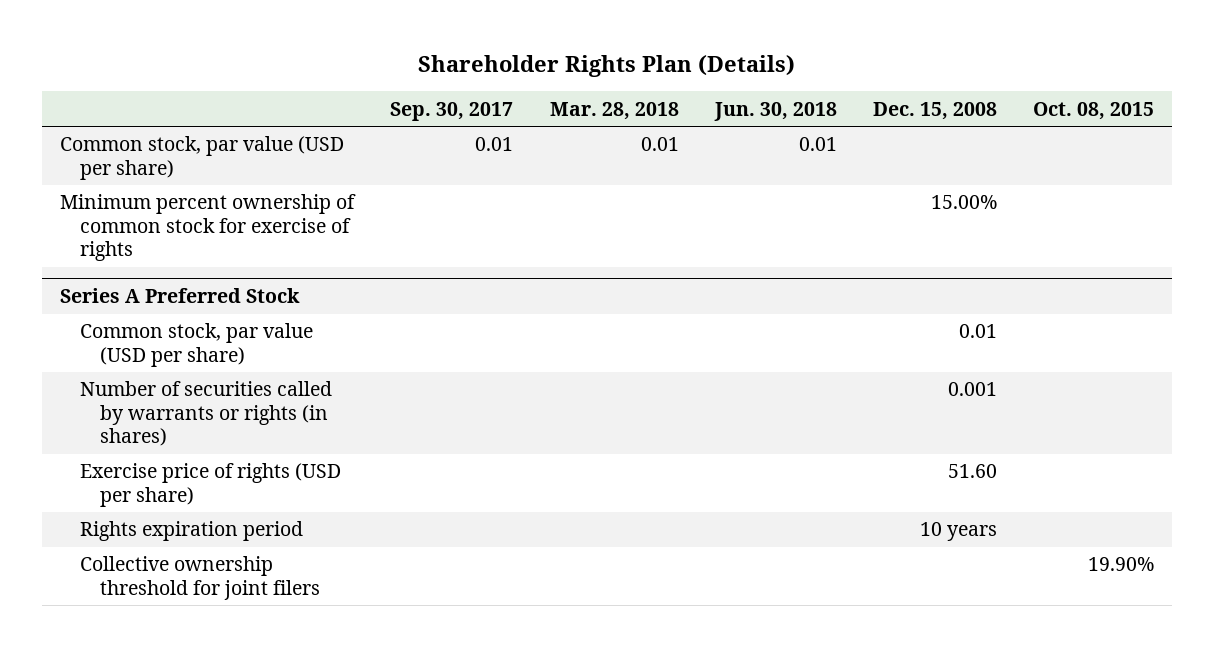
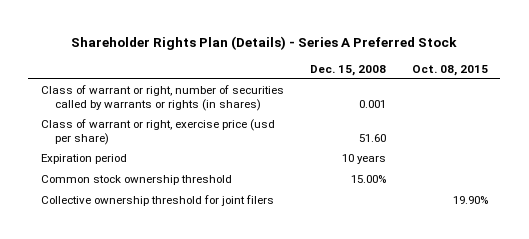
[418,55,796,78] Shareholder Rights Plan (Details) -> [71,35,458,50] Shareholder Rights Plan (Details) - Series A Preferred Stock
[390,101,514,121] Sep. 30, 2017 -> none
[549,101,679,120] Mar. 28, 2018 -> none
[713,101,837,121] Jun. 30, 2018 -> none
[60,136,345,180] Common stock, par value (USD per share) -> none
[60,194,357,262] Minimum percent ownership of common stock for exercise of rights -> none
[60,288,301,304] Series A Preferred Stock -> none
[80,323,314,367] Common stock, par value (USD per share) -> none
[80,381,333,447] Number of securities called by warrants or rights (in shares) -> [41,85,285,112] Class of warrant or right, number of securities called by warrants or rights (in shares)
[80,463,342,507] Exercise price of rights (USD per share) -> [41,119,276,146] Class of warrant or right, exercise price (usd per share)
[80,521,304,542] Rights expiration period -> [41,154,128,165] Expiration period
none -> [41,175,233,186] Common stock ownership threshold

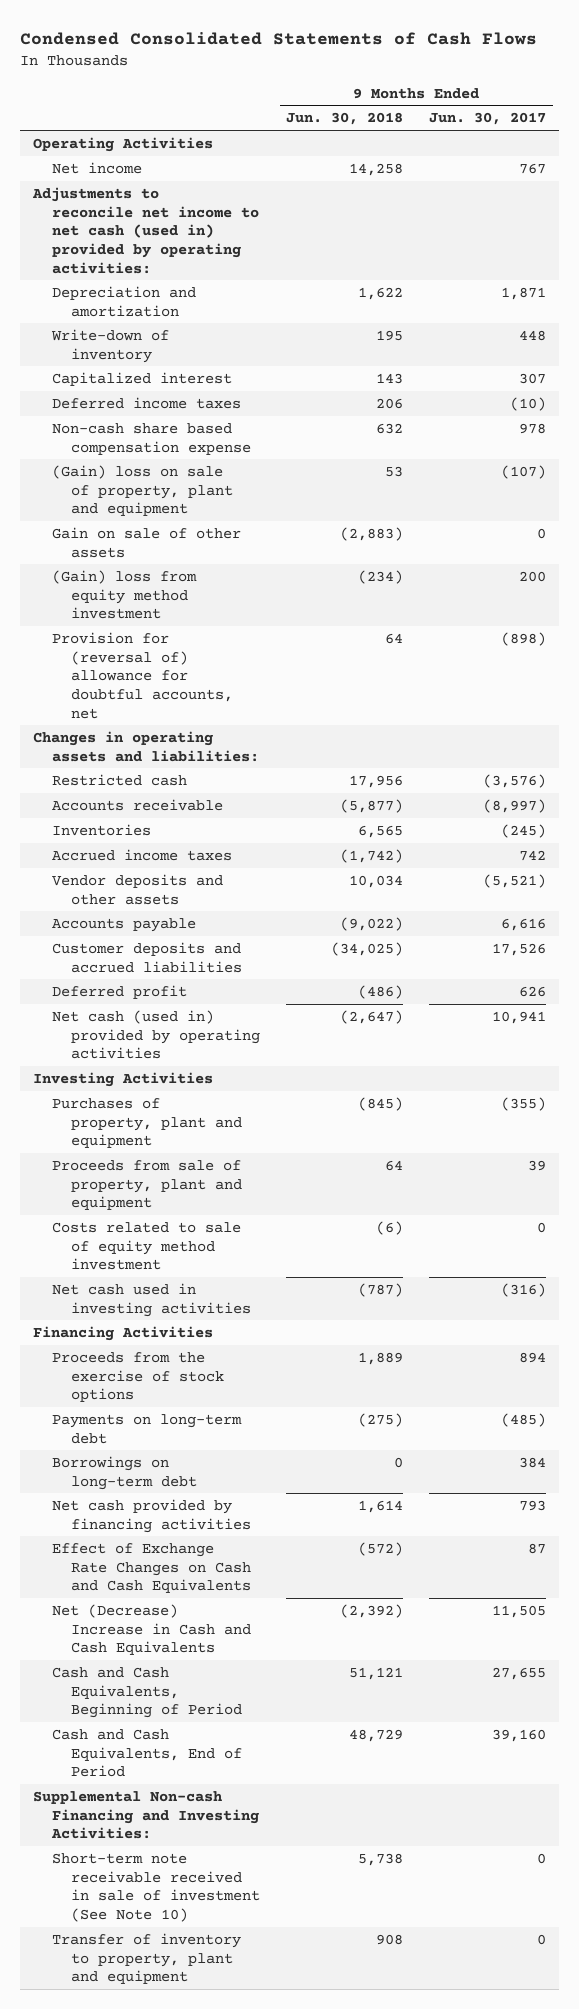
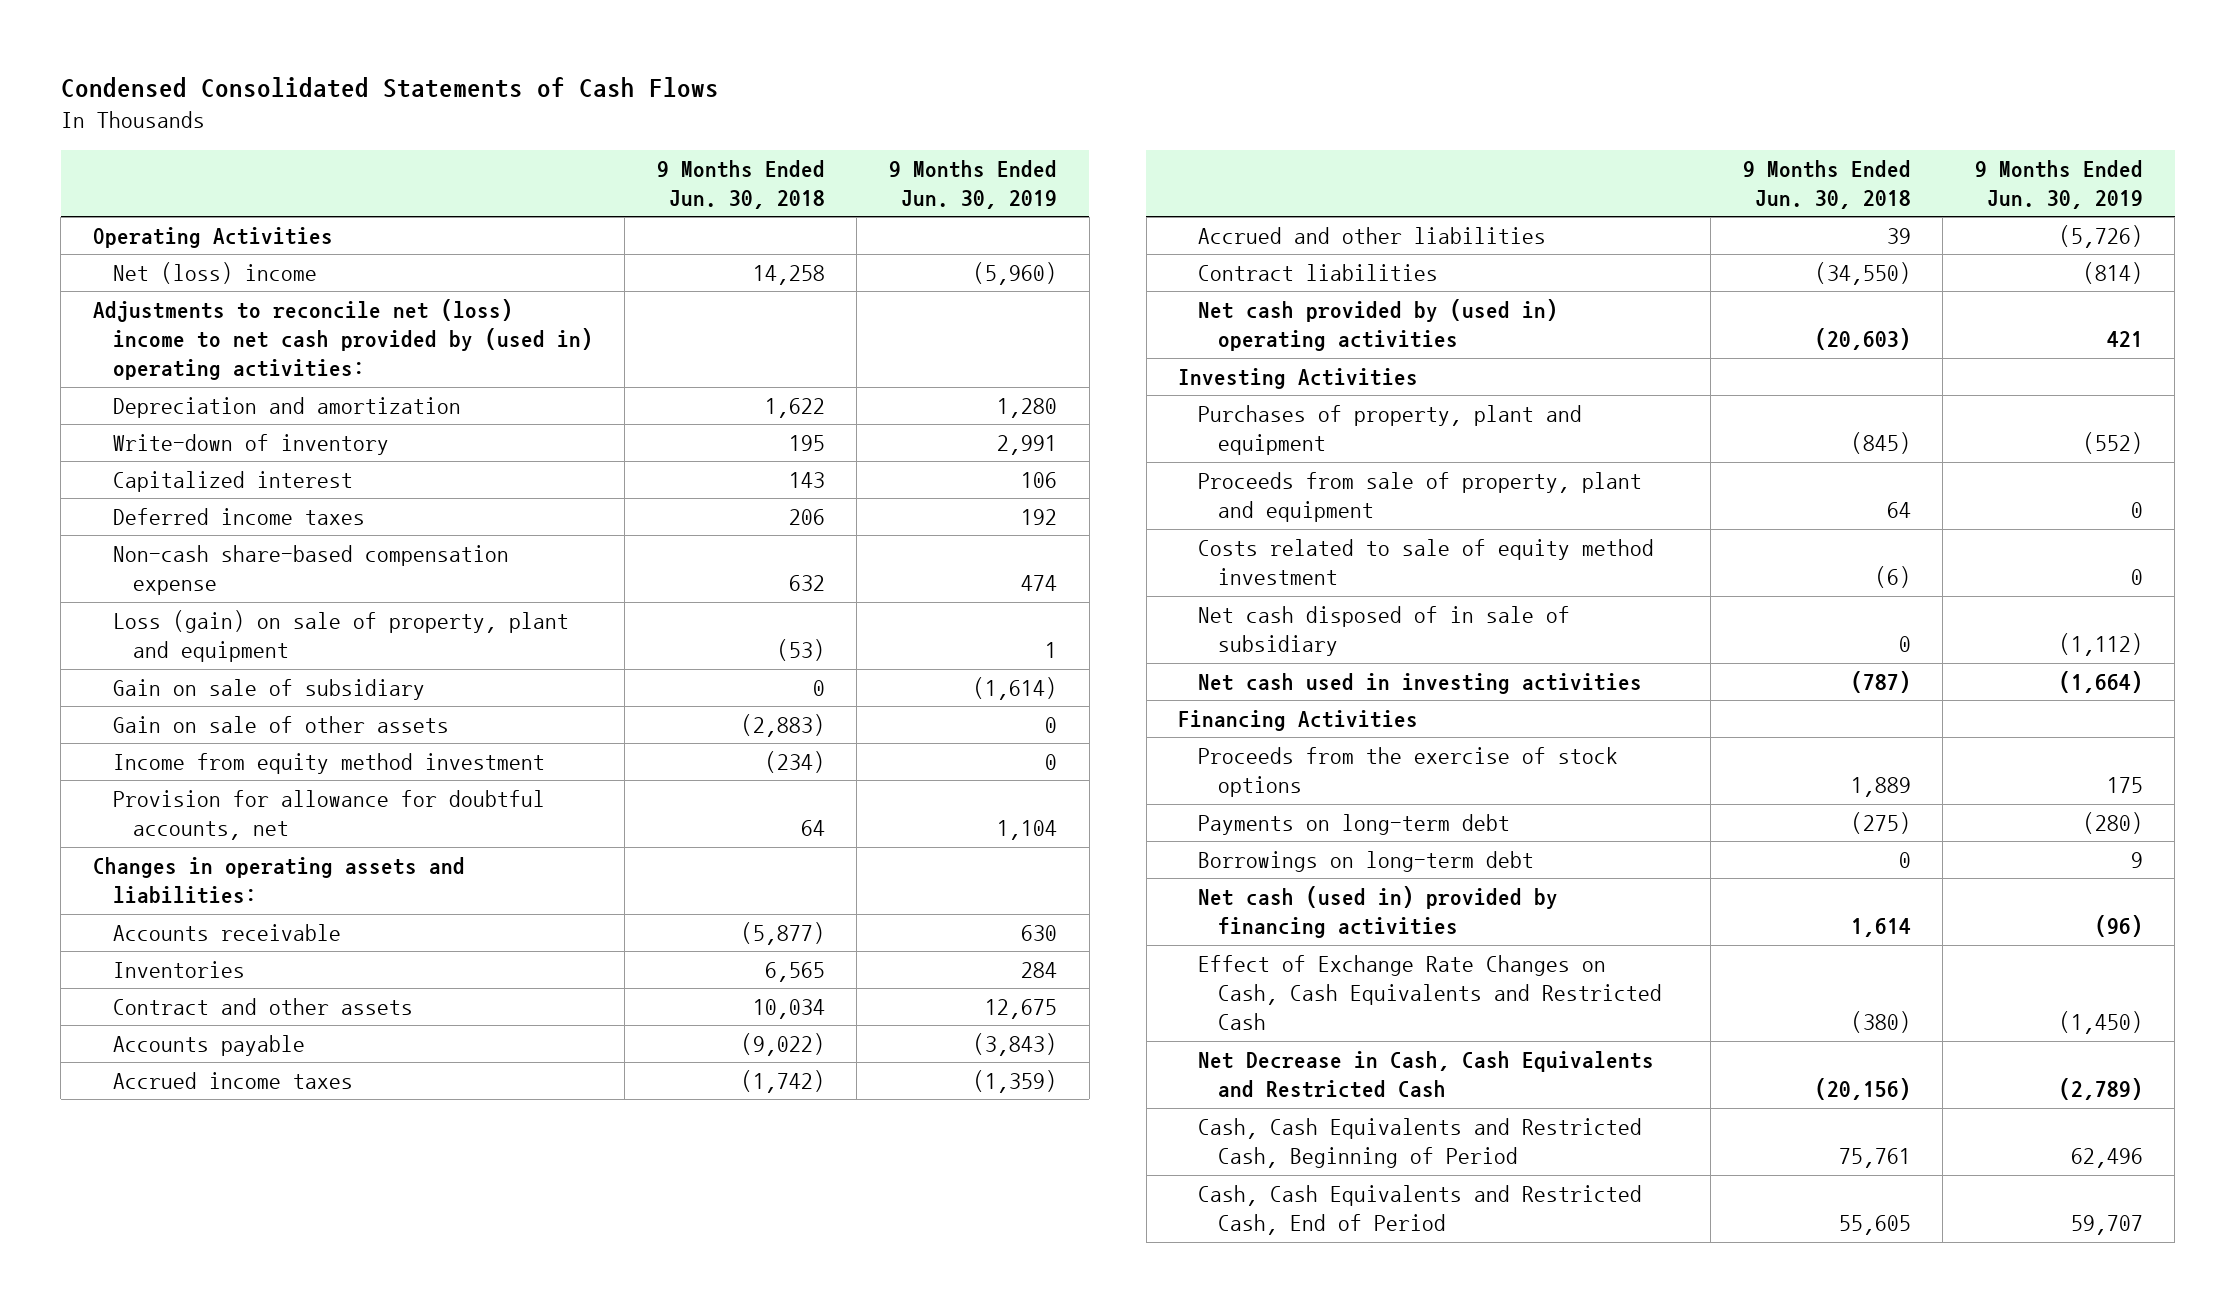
[429,112,547,126] Jun. 30, 2017 -> none
none -> [889,159,1058,210] 9 Months Ended Jun. 30, 2019
[51,161,142,174] Net income -> [112,261,317,284] Net (loss) income
[31,186,259,274] Adjustments to reconcile net income to net cash (used in) provided by operating activities: -> [92,298,593,381] Adjustments to reconcile net (loss) income to net cash provided by (used in) operating activities:
[51,422,252,455] Non-cash share based compensation expense -> [112,544,509,596] Non-cash share-based compensation expense
[51,464,234,517] (Gain) loss on sale of property, plant and equipment -> [112,609,569,663] Loss (gain) on sale of property, plant and equipment
[385,465,404,477] 53 -> [776,639,825,662] (53)
none -> [112,678,425,700] Gain on sale of subsidiary
[51,569,197,620] (Gain) loss from equity method investment -> [112,752,545,774] Income from equity method investment
[51,631,234,719] Provision for (reversal of) allowance for doubtful accounts, net -> [112,789,545,841] Provision for allowance for doubtful accounts, net
[51,773,187,786] Restricted cash -> none
[51,873,223,905] Vendor deposits and other assets -> [112,997,413,1015] Contract and other assets
[51,984,187,999] Deferred profit -> none
[51,848,232,861] Accrued income taxes -> [112,1071,353,1089] Accrued income taxes
[51,941,243,973] Customer deposits and accrued liabilities -> [1198,226,1547,244] Accrued and other liabilities
[331,941,404,956] (34,025) -> [1886,227,1911,244] 39
none -> [1198,263,1439,281] Contract liabilities
[51,1009,261,1060] Net cash (used in) provided by operating activities -> [1198,298,1559,352] Net cash provided by (used in) operating activities
[340,1009,404,1024] (2,647) -> [1814,328,1911,351] (20,603)
none -> [1198,605,1571,657] Net cash disposed of in sale of subsidiary
[32,1790,259,1840] Supplemental Non-cash Financing and Investing Activities: -> none
[51,1852,261,1922] Short-term note receivable received in sale of investment (See Note 10) -> none
[51,1932,241,1985] Transfer of inventory to property, plant and equipment -> none
[51,1498,252,1533] Net cash provided by financing activities -> [1198,885,1559,939] Net cash (used in) provided by financing activities
[51,1542,252,1594] Effect of Exchange Rate Changes on Cash and Cash Equivalents -> [1198,954,1663,1031] Effect of Exchange Rate Changes on Cash, Cash Equivalents and Restricted Cash
[358,1541,404,1556] (572) -> [1850,1011,1911,1034] (380)
[51,1603,252,1656] Net (Decrease) Increase in Cash and Cash Equivalents -> [1198,1050,1655,1099] Net Decrease in Cash, Cash Equivalents and Restricted Cash
[340,1603,404,1618] (2,392) -> [1814,1078,1911,1101] (20,156)
[51,1666,243,1719] Cash and Cash Equivalents, Beginning of Period -> [1198,1117,1643,1169] Cash, Cash Equivalents and Restricted Cash, Beginning of Period
[349,1666,404,1680] 51,121 -> [1838,1148,1911,1169] 75,761
[51,1728,243,1778] Cash and Cash Equivalents, End of Period -> [1198,1184,1643,1236] Cash, Cash Equivalents and Restricted Cash, End of Period
[349,1728,404,1742] 48,729 -> [1838,1215,1911,1236] 55,605

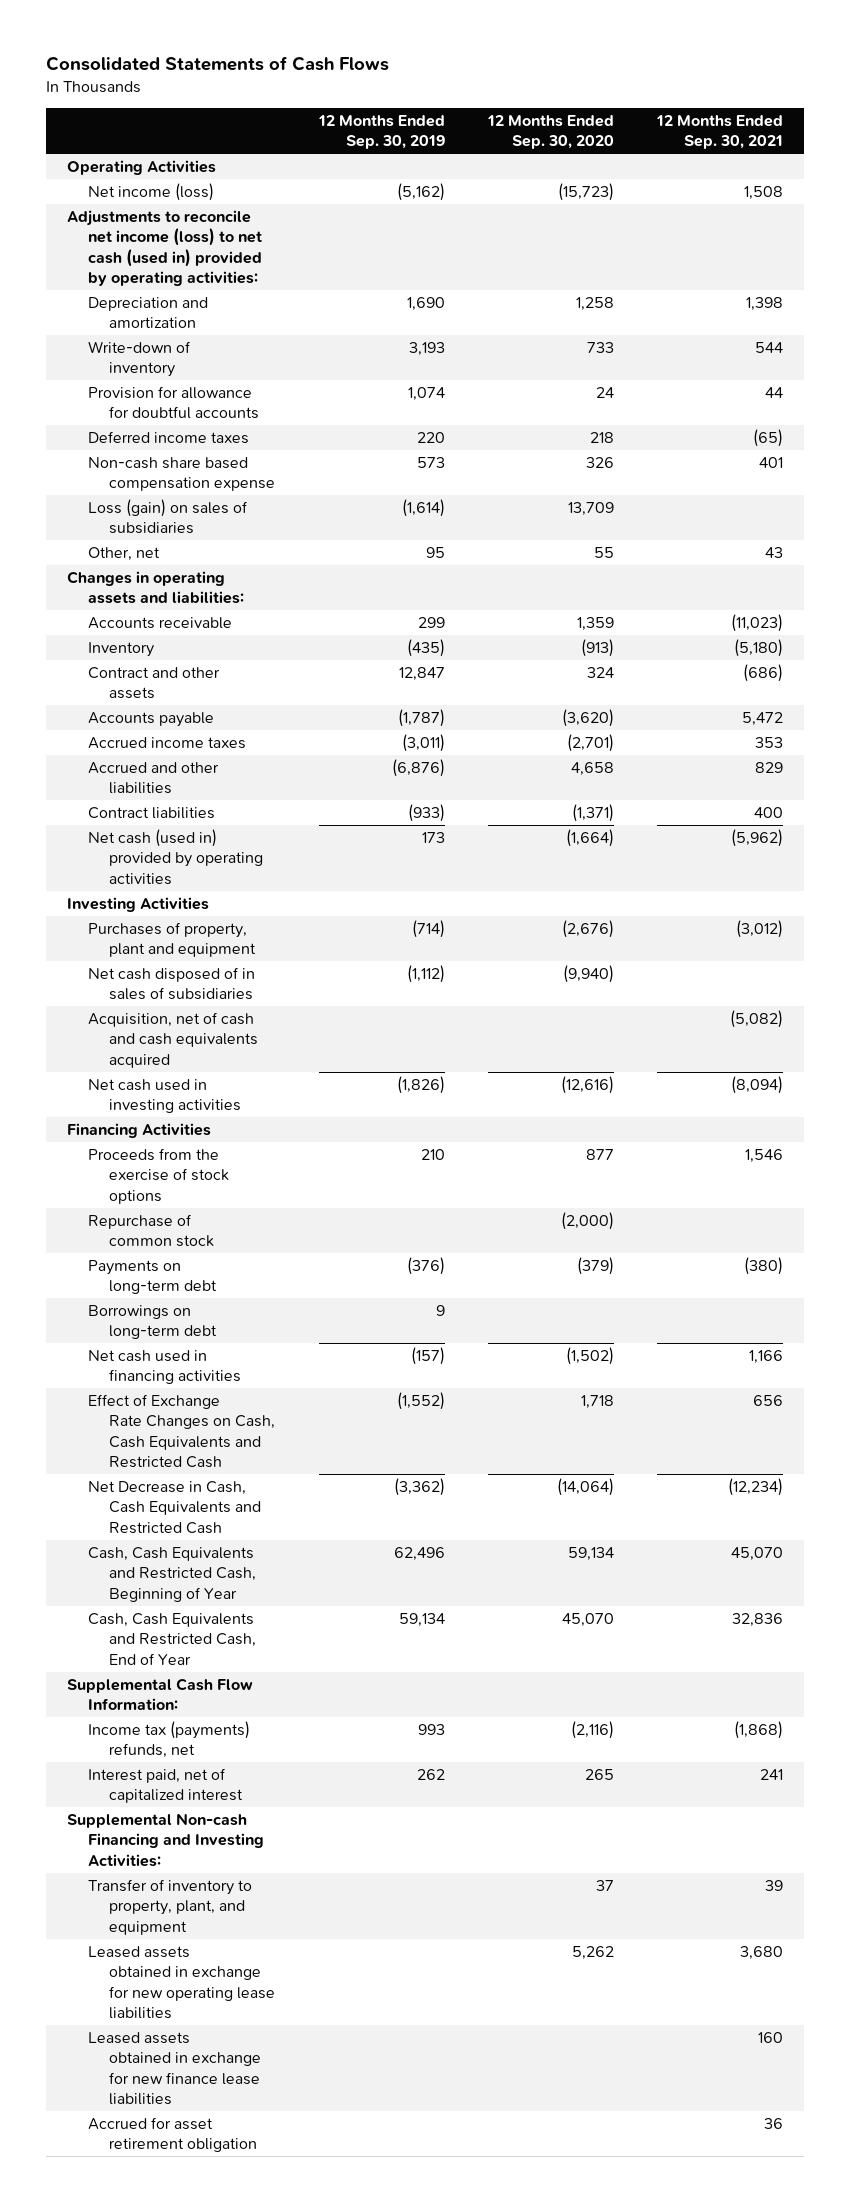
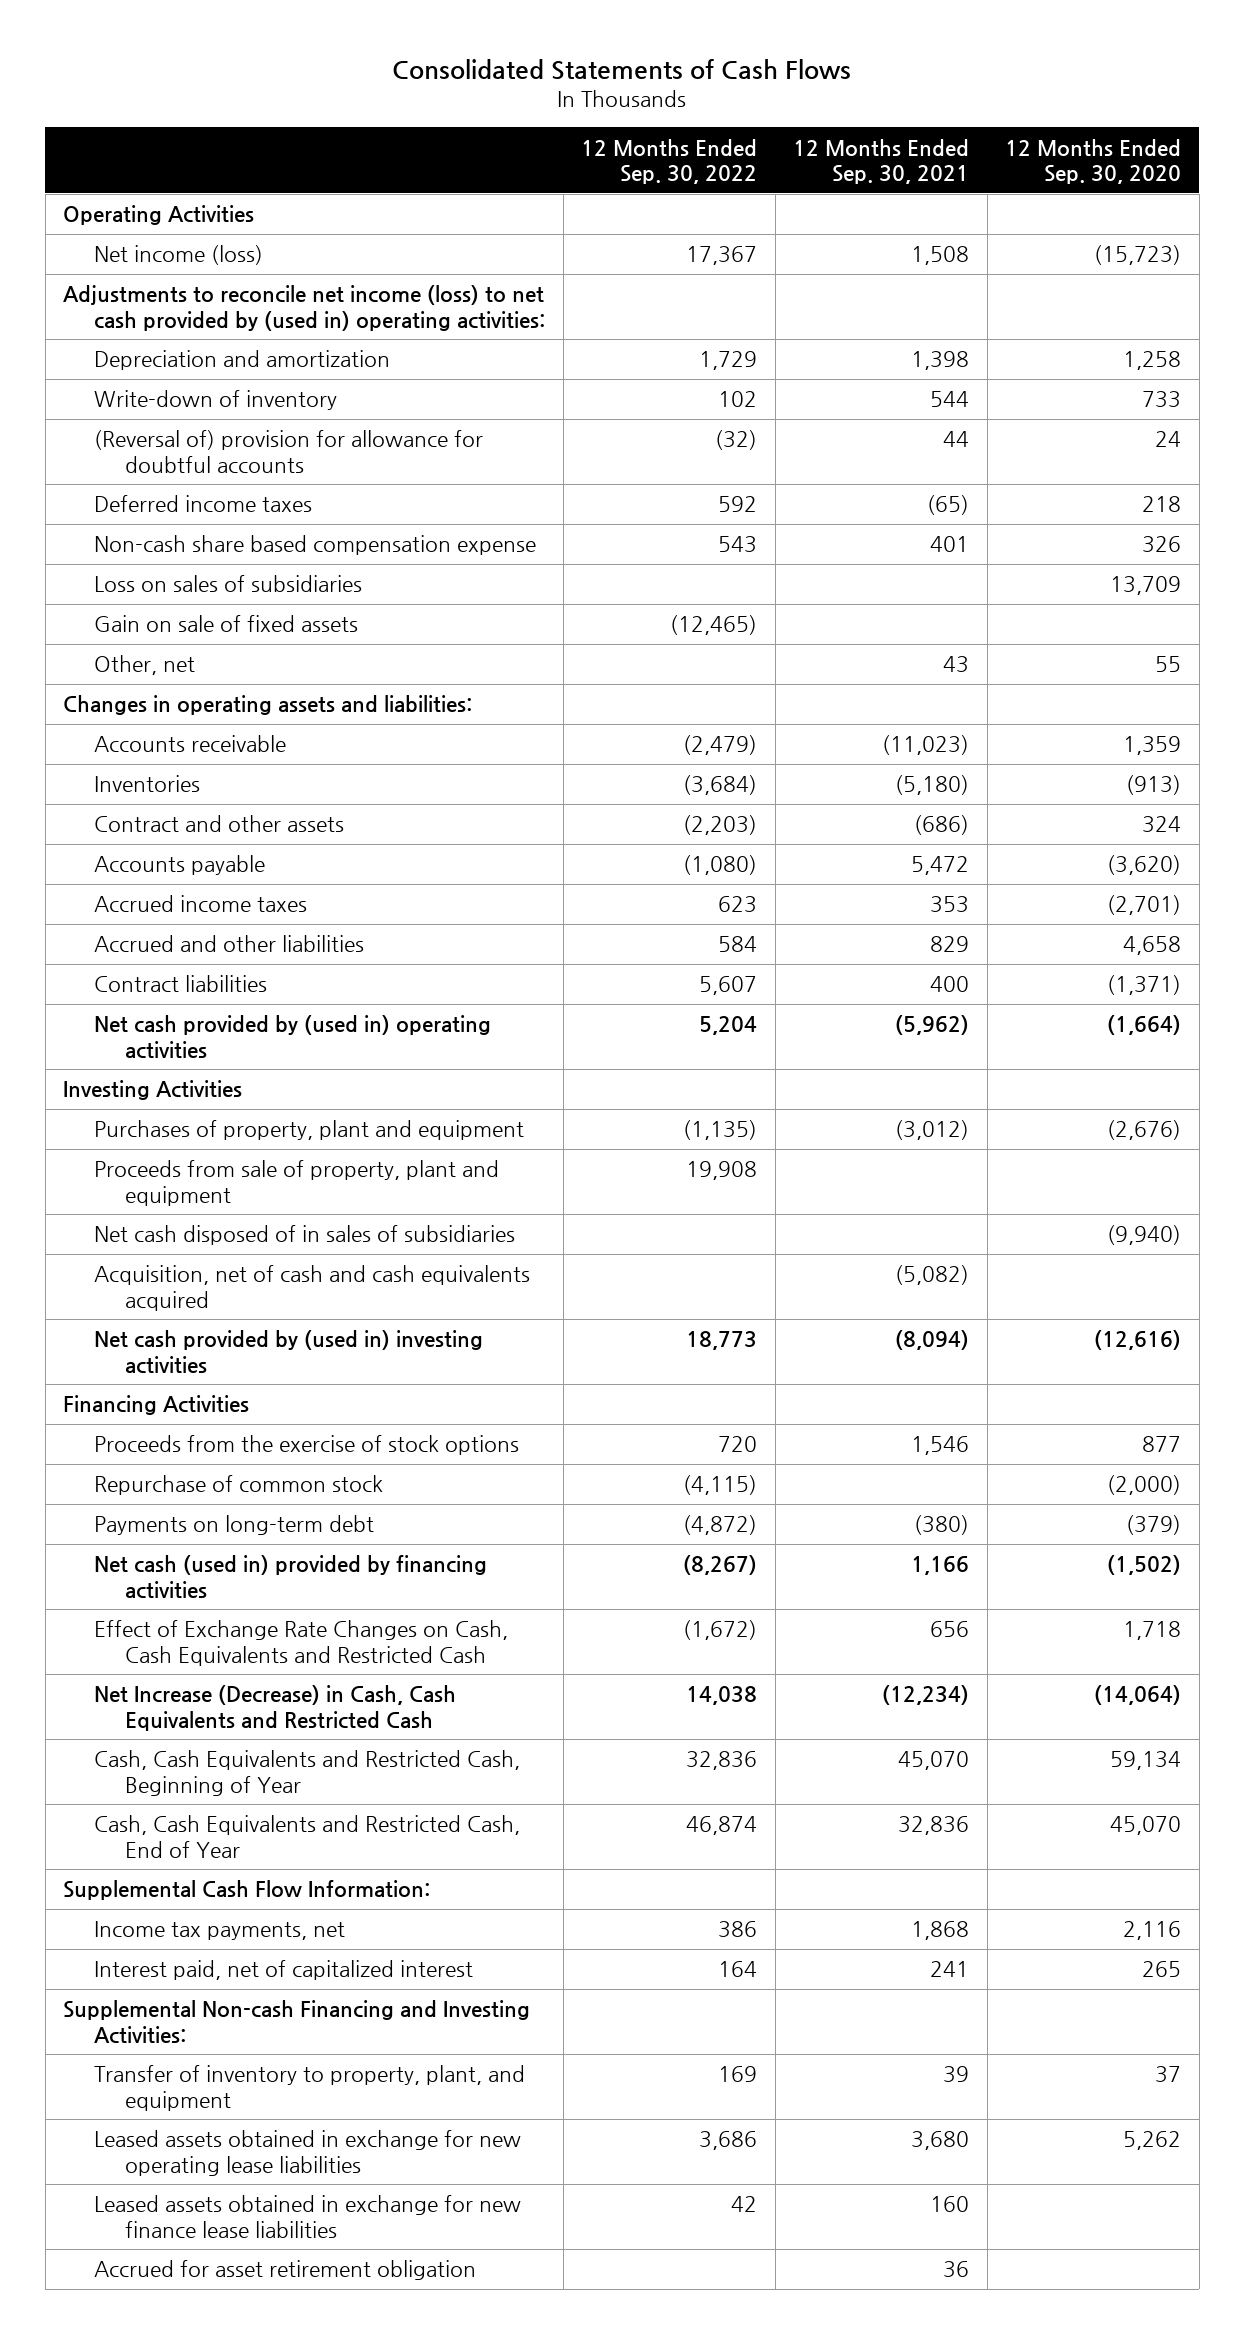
[317,114,445,150] 12 Months Ended Sep. 30, 2019 -> none
none -> [581,138,758,185] 12 Months Ended Sep. 30, 2022
[67,209,263,286] Adjustments to reconcile net income (loss) to net cash (used in) provided by operating activities: -> [63,285,546,332] Adjustments to reconcile net income (loss) to net cash provided by (used in) operating activities:
[88,385,260,420] Provision for allowance for doubtful accounts -> [94,430,484,474] (Reversal of) provision for allowance for doubtful accounts
[88,498,249,535] Loss (gain) on sales of subsidiaries -> [94,575,363,593] Loss on sales of subsidiaries
none -> [94,615,359,633] Gain on sale of fixed assets
[88,641,155,657] Inventory -> [94,775,201,793] Inventories
[88,828,264,885] Net cash (used in) provided by operating activities -> [94,1015,492,1060] Net cash provided by (used in) operating activities
none -> [94,1160,500,1207] Proceeds from sale of property, plant and equipment
[88,1078,242,1114] Net cash used in investing activities -> [94,1330,484,1375] Net cash provided by (used in) investing activities
[88,1304,218,1340] Borrowings on long-term debt -> none
[88,1349,242,1385] Net cash used in financing activities -> [94,1555,488,1600] Net cash (used in) provided by financing activities
[88,1480,262,1534] Net Decrease in Cash, Cash Equivalents and Restricted Cash -> [94,1685,457,1732] Net Increase (Decrease) in Cash, Cash Equivalents and Restricted Cash
[88,1720,251,1759] Income tax (payments) refunds, net -> [94,1921,346,1941] Income tax payments, net
[570,1720,614,1739] (2,116) -> [1123,1921,1182,1941] 2,116
[733,1720,783,1739] (1,868) -> [911,1921,970,1941] 1,868

